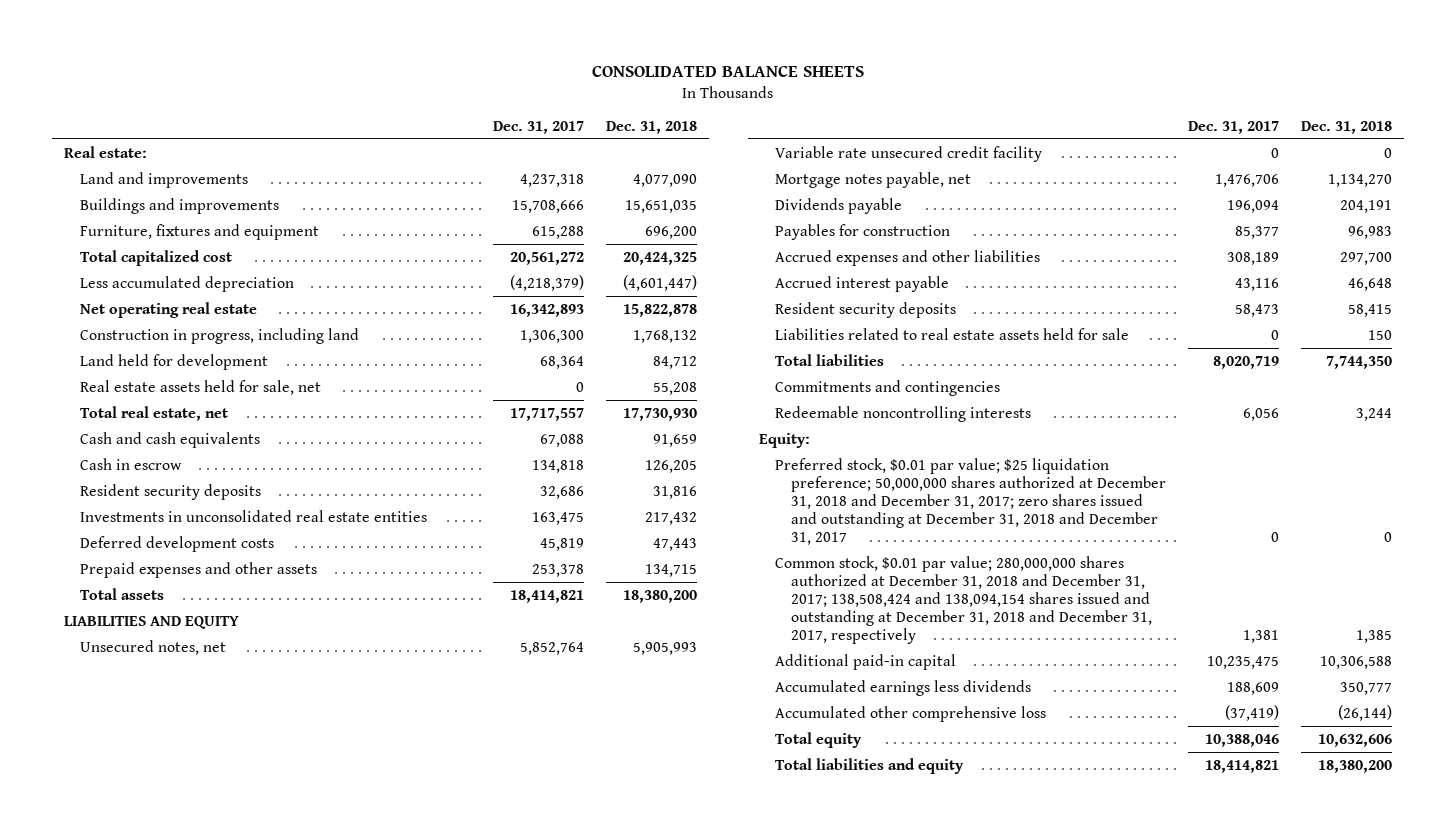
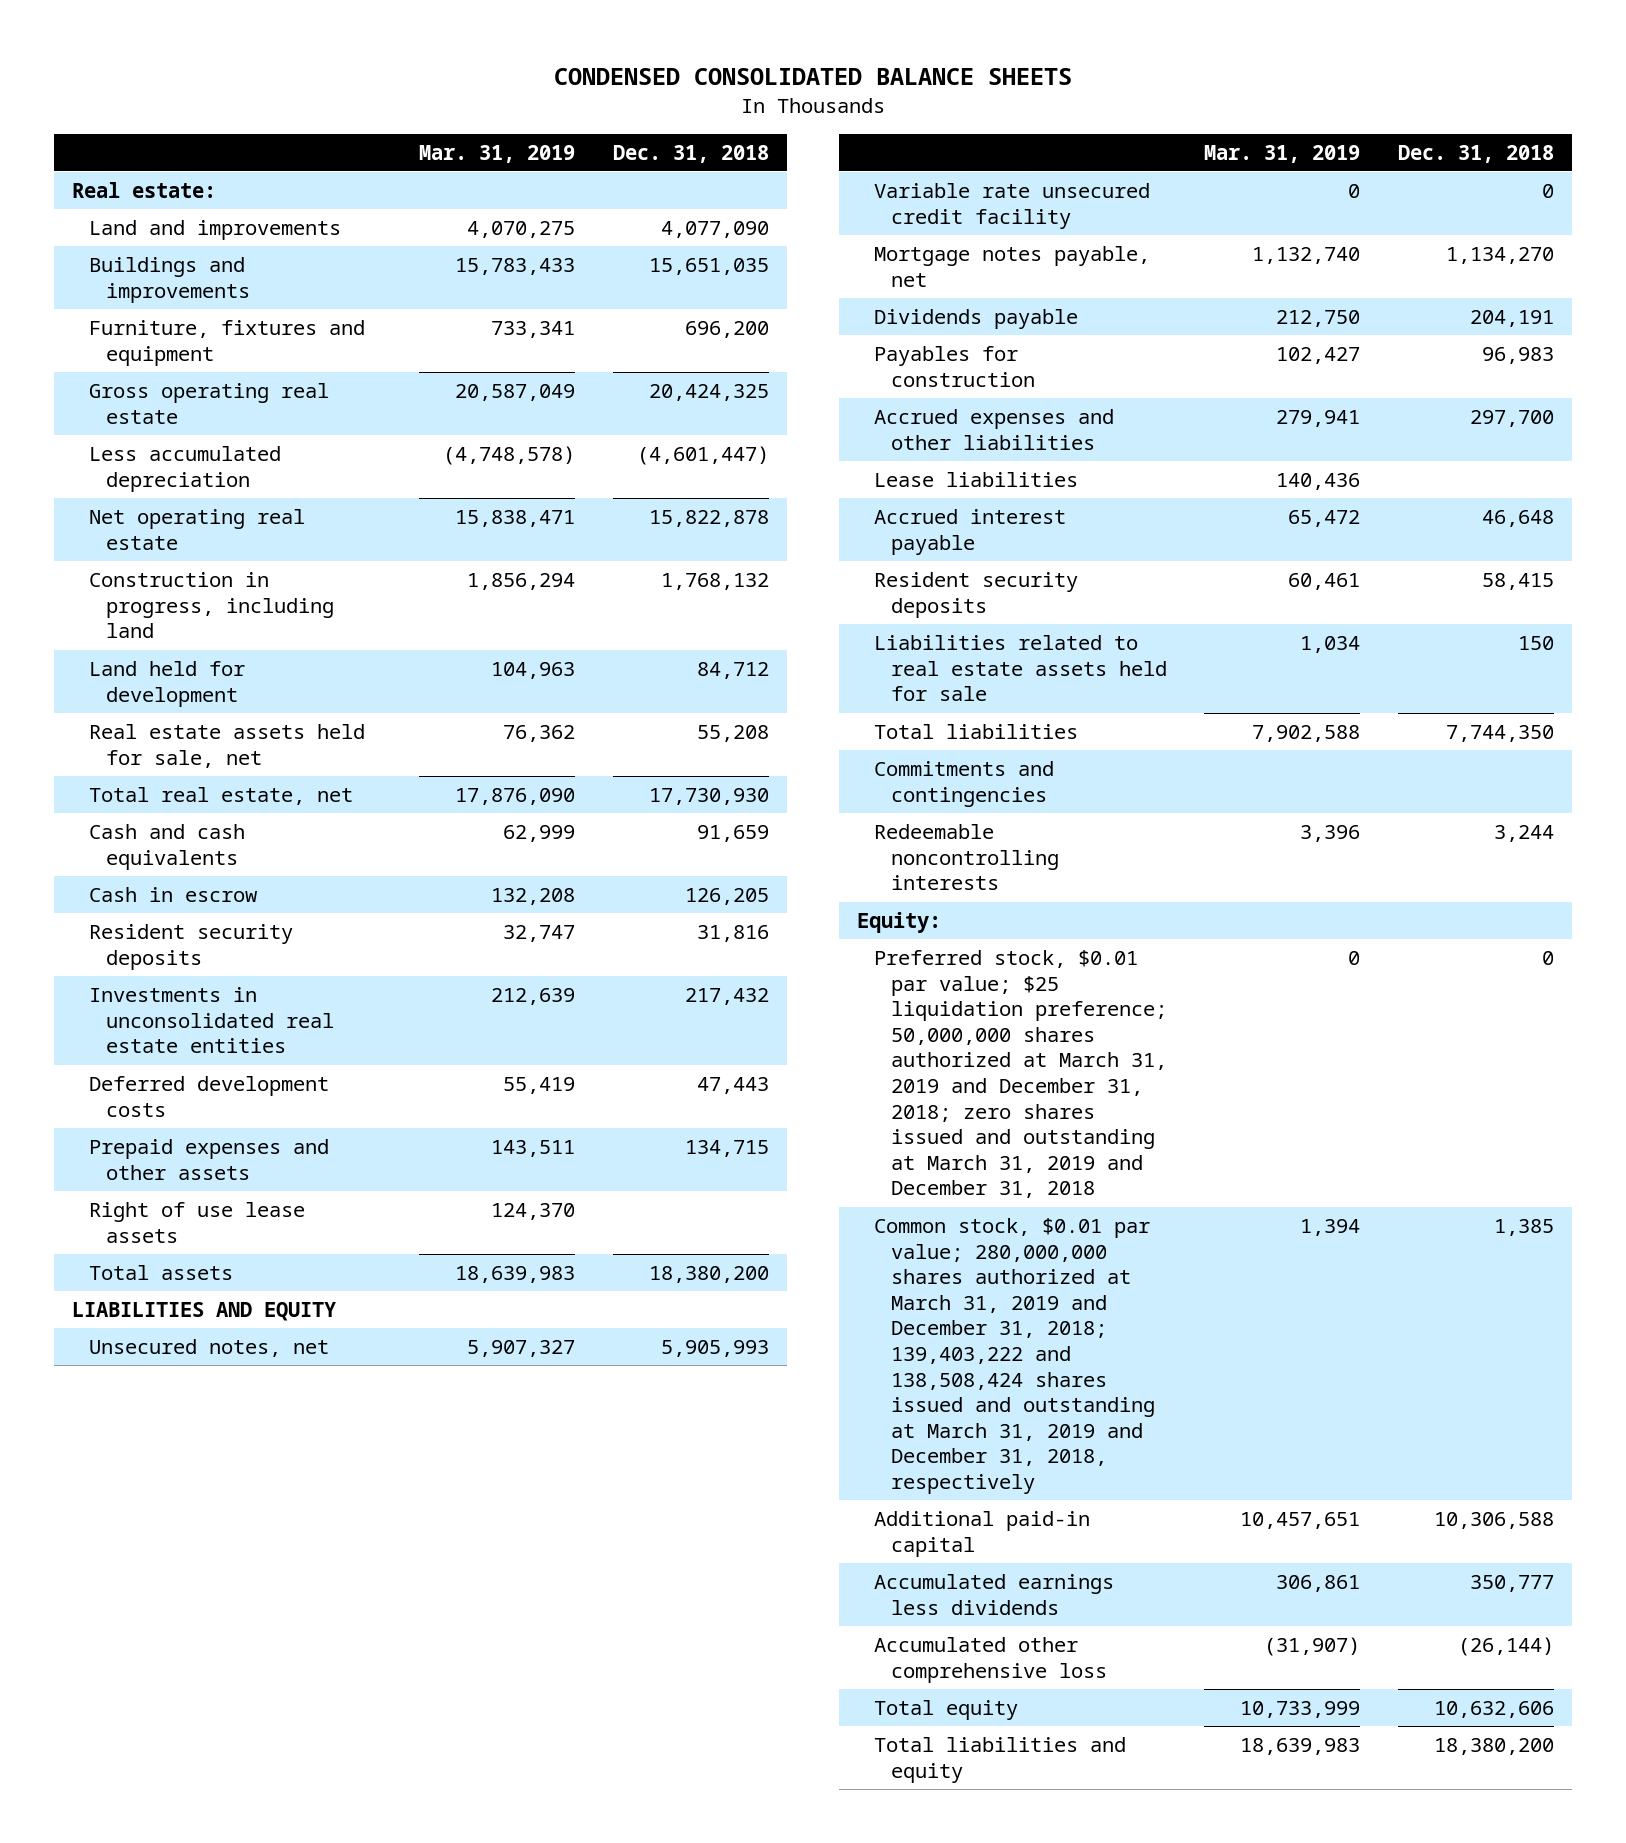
[592,65,865,77] CONSOLIDATED BALANCE SHEETS -> [553,68,1072,86] CONDENSED CONSOLIDATED BALANCE SHEETS
[492,120,584,134] Dec. 31, 2017 -> none
none -> [419,144,576,163] Mar. 31, 2019
[79,249,232,266] Total capitalized cost -> [89,383,330,424] Gross operating real estate
none -> [89,1202,306,1243] Right of use lease assets
none -> [873,472,1078,488] Lease liabilities
[774,457,1166,545] Preferred stock, $0.01 par value; $25 liquidation preference; 50,000,000 shares authorized at December 31, 2018 and December 31, 2017; zero shares issued and outstanding at December 31, 2018 and December 31, 2017 -> [873,950,1167,1199] Preferred stock, $0.01 par value; $25 liquidation preference; 50,000,000 shares authorized at March 31, 2019 and December 31, 2018; zero shares issued and outstanding at March 31, 2019 and December 31, 2018
[774,555,1152,644] Common stock, $0.01 par value; 280,000,000 shares authorized at December 31, 2018 and December 31, 2017; 138,508,424 and 138,094,154 shares issued and outstanding at December 31, 2018 and December 31, 2017, respectively -> [873,1218,1155,1494] Common stock, $0.01 par value; 280,000,000 shares authorized at March 31, 2019 and December 31, 2018; 139,403,222 and 138,508,424 shares issued and outstanding at March 31, 2019 and December 31, 2018, respectively

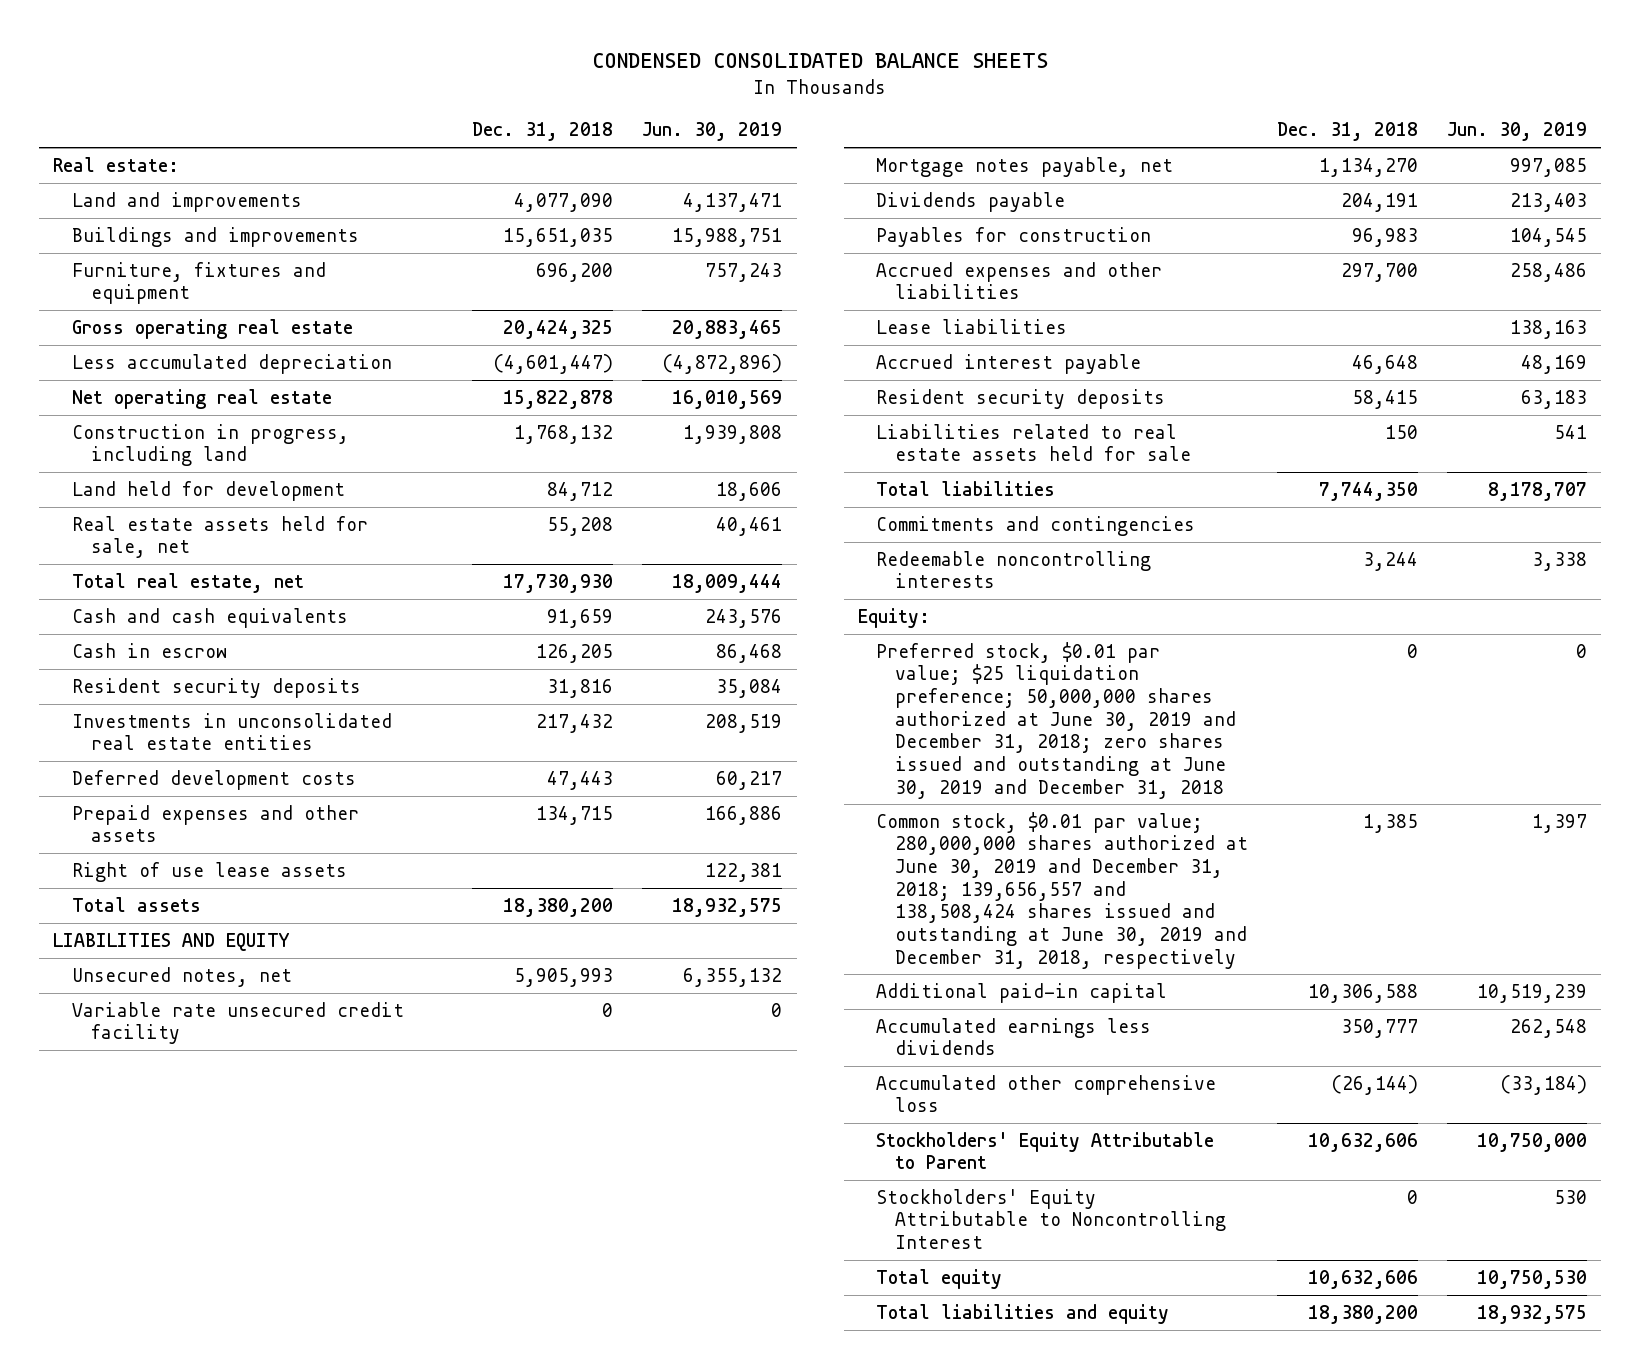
[419,144,576,163] Mar. 31, 2019 -> none
none -> [642,122,783,142] Jun. 30, 2019
[873,950,1167,1199] Preferred stock, $0.01 par value; $25 liquidation preference; 50,000,000 shares authorized at March 31, 2019 and December 31, 2018; zero shares issued and outstanding at March 31, 2019 and December 31, 2018 -> [876,641,1236,799] Preferred stock, $0.01 par value; $25 liquidation preference; 50,000,000 shares authorized at June 30, 2019 and December 31, 2018; zero shares issued and outstanding at June 30, 2019 and December 31, 2018
[873,1218,1155,1494] Common stock, $0.01 par value; 280,000,000 shares authorized at March 31, 2019 and December 31, 2018; 139,403,222 and 138,508,424 shares issued and outstanding at March 31, 2019 and December 31, 2018, respectively -> [876,811,1248,969] Common stock, $0.01 par value; 280,000,000 shares authorized at June 30, 2019 and December 31, 2018; 139,656,557 and 138,508,424 shares issued and outstanding at June 30, 2019 and December 31, 2018, respectively
none -> [876,1131,1215,1170] Stockholders' Equity Attributable to Parent
none -> [876,1188,1226,1250] Stockholders' Equity Attributable to Noncontrolling Interest

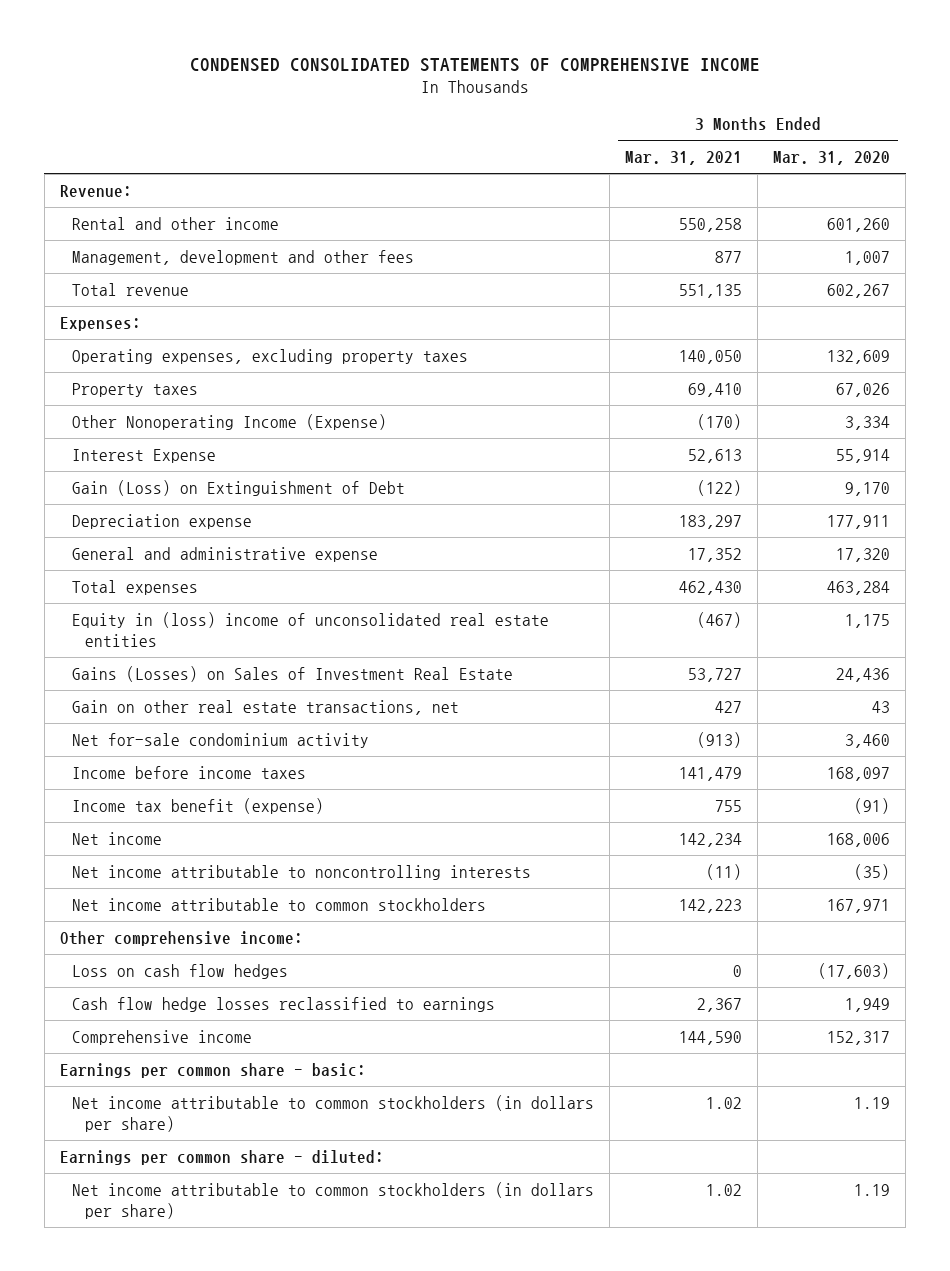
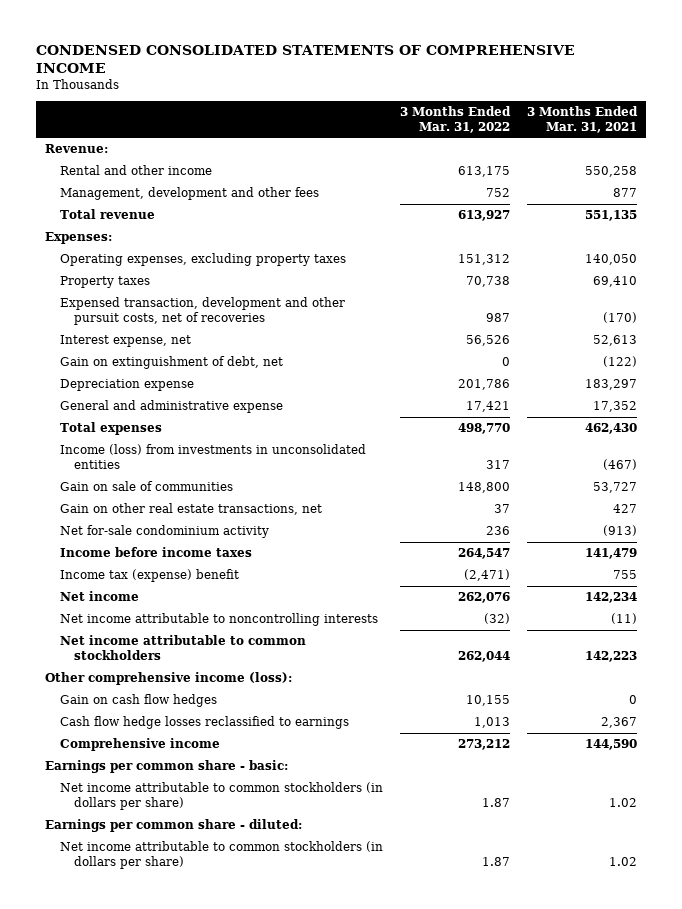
[773,151,891,166] Mar. 31, 2020 -> none
none -> [399,106,511,133] 3 Months Ended Mar. 31, 2022
[72,413,388,430] Other Nonoperating Income (Expense) -> [59,297,345,325] Expensed transaction, development and other pursuit costs, net of recoveries
[72,448,217,463] Interest Expense -> [59,335,191,348] Interest expense, net
[72,479,406,496] Gain (Loss) on Extinguishment of Debt -> [59,356,283,370] Gain on extinguishment of debt, net
[72,611,550,647] Equity in (loss) income of unconsolidated real estate entities -> [59,444,366,469] Income (loss) from investments in unconsolidated entities
[72,665,514,682] Gains (Losses) on Sales of Investment Real Estate -> [59,481,233,492] Gain on sale of communities
[72,797,325,814] Income tax benefit (expense) -> [59,569,239,583] Income tax (expense) benefit
[59,930,303,946] Other comprehensive income: -> [45,672,293,686] Other comprehensive income (loss):
[72,963,289,979] Loss on cash flow hedges -> [59,694,217,708] Gain on cash flow hedges

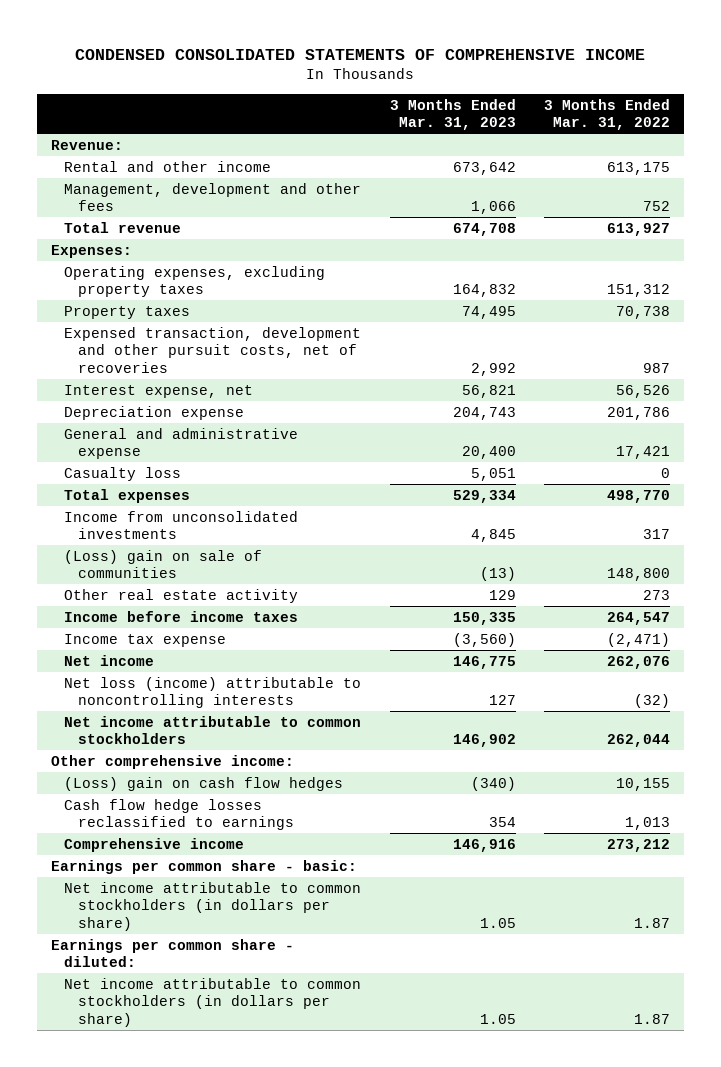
[527,106,639,133] 3 Months Ended Mar. 31, 2021 -> none
none -> [389,98,516,131] 3 Months Ended Mar. 31, 2023
[59,356,283,370] Gain on extinguishment of debt, net -> none
none -> [64,466,182,481] Casualty loss
[59,525,269,539] Net for-sale condominium activity -> none
[59,444,366,469] Income (loss) from investments in unconsolidated entities -> [64,510,299,540] Income from unconsolidated investments
[59,481,233,492] Gain on sale of communities -> [64,549,263,579] (Loss) gain on sale of communities
[59,503,322,516] Gain on other real estate transactions, net -> [64,588,299,603] Other real estate activity
[493,504,510,514] 37 -> [642,589,670,600] 273
[59,569,239,583] Income tax (expense) benefit -> [64,633,227,647] Income tax expense
[59,613,378,627] Net income attributable to noncontrolling interests -> [64,676,362,709] Net loss (income) attributable to noncontrolling interests
[45,672,293,686] Other comprehensive income (loss): -> [51,754,295,769] Other comprehensive income:
[59,694,217,708] Gain on cash flow hedges -> [64,776,344,791] (Loss) gain on cash flow hedges

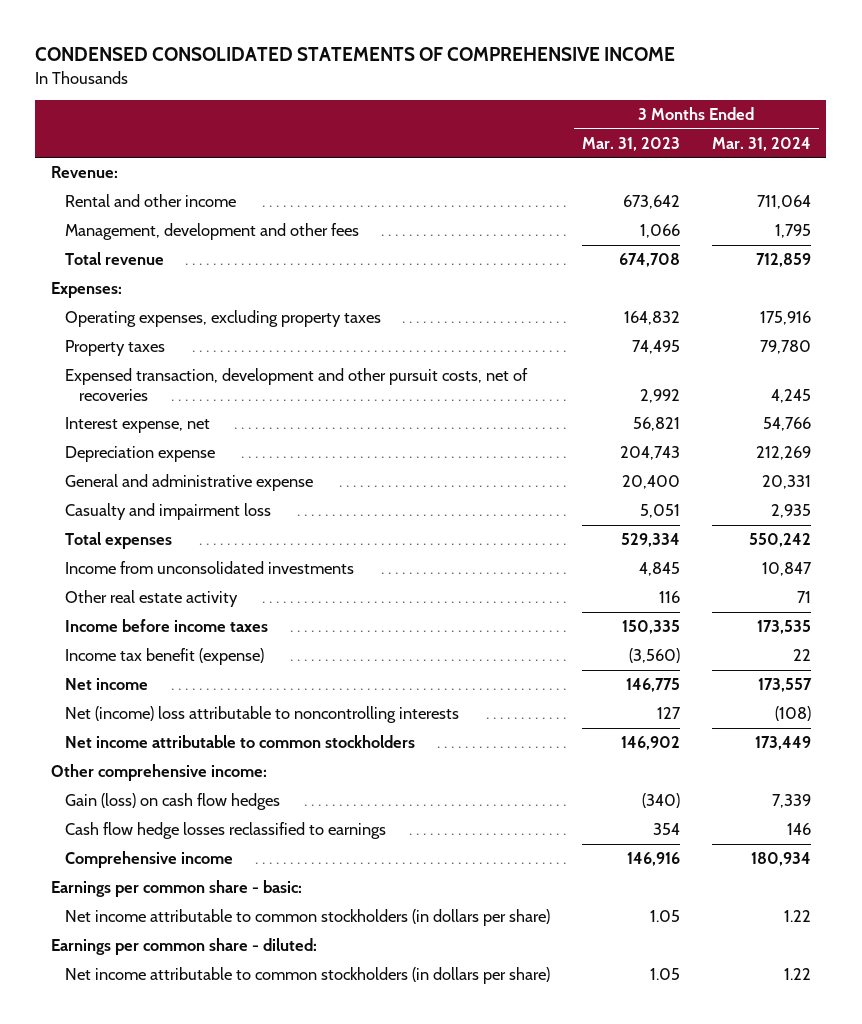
[543,98,670,131] 3 Months Ended Mar. 31, 2022 -> none
none -> [711,136,811,151] Mar. 31, 2024
[64,466,182,481] Casualty loss -> [65,503,272,521] Casualty and impairment loss
[64,549,263,579] (Loss) gain on sale of communities -> none
[488,589,516,600] 129 -> [658,591,680,604] 116
[64,633,227,647] Income tax expense -> [65,648,265,666] Income tax benefit (expense)
[64,676,362,709] Net loss (income) attributable to noncontrolling interests -> [65,706,460,724] Net (income) loss attributable to noncontrolling interests
[64,776,344,791] (Loss) gain on cash flow hedges -> [65,793,281,811] Gain (loss) on cash flow hedges

